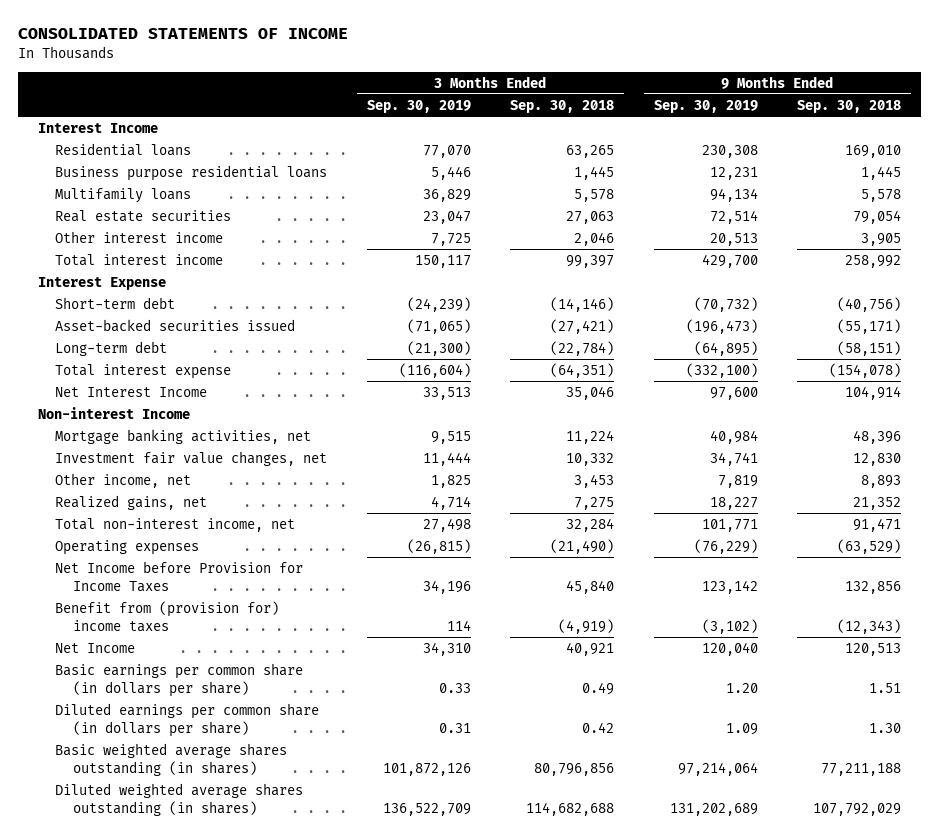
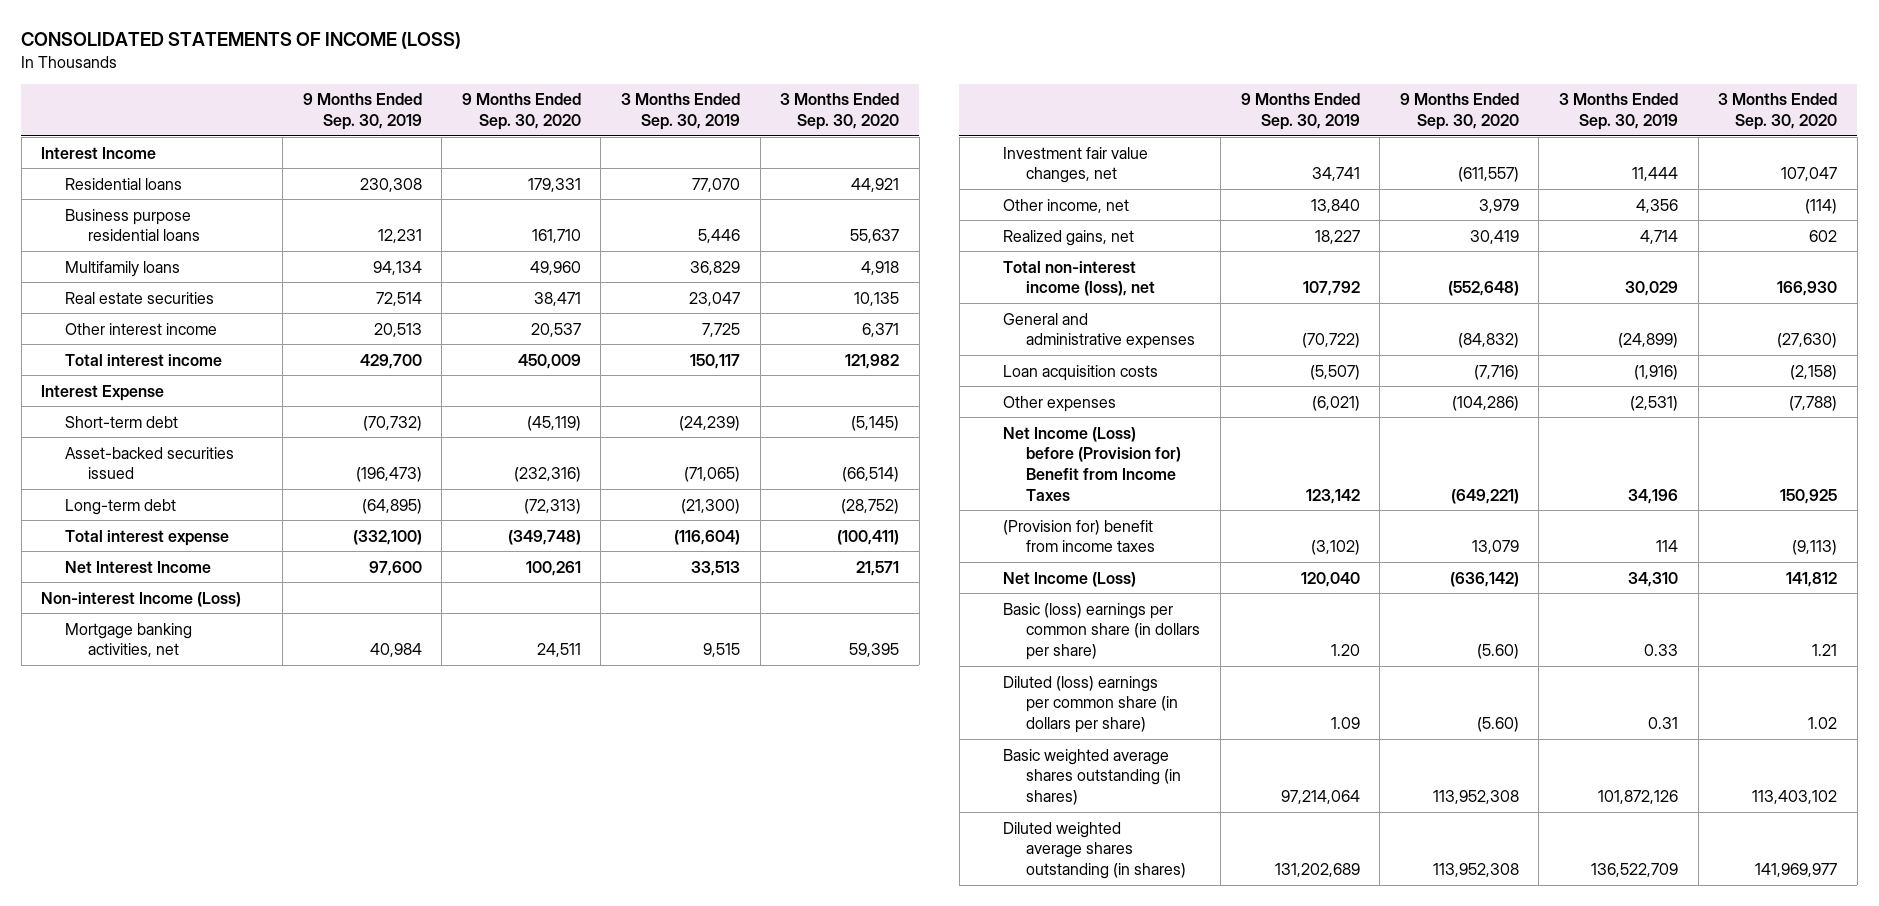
[17,28,348,40] CONSOLIDATED STATEMENTS OF INCOME -> [21,32,462,50] CONSOLIDATED STATEMENTS OF INCOME (LOSS)
[510,99,615,113] Sep. 30, 2018 -> none
[796,99,901,113] Sep. 30, 2018 -> none
none -> [461,93,581,130] 9 Months Ended Sep. 30, 2020
none -> [780,93,900,130] 3 Months Ended Sep. 30, 2020
[37,406,190,419] Non-interest Income -> [41,591,242,607] Non-interest Income (Loss)
[430,474,471,488] 1,825 -> [1635,198,1678,213] 4,356
[717,474,758,488] 7,819 -> [1310,198,1360,213] 13,840
[55,539,200,555] Operating expenses -> none
[55,517,296,532] Total non-interest income, net -> [1002,260,1156,297] Total non-interest income (loss), net
[422,517,471,532] 27,498 -> [1624,281,1678,297] 30,029
[701,518,758,532] 101,771 -> [1302,281,1360,297] 107,792
none -> [1002,312,1196,350] General and administrative expenses
none -> [1002,364,1158,381] Loan acquisition costs
none -> [1002,395,1116,412] Other expenses
[55,560,304,592] Net Income before Provision for Income Taxes -> [1002,426,1182,501] Net Income (Loss) before (Provision for) Benefit from Income Taxes
[55,600,280,632] Benefit from (provision for) income taxes -> [1002,519,1156,553] (Provision for) benefit from income taxes
[55,642,136,653] Net Income -> [1002,571,1136,587] Net Income (Loss)
[55,662,304,697] Basic earnings per common share (in dollars per share) -> [1002,602,1201,660] Basic (loss) earnings per common share (in dollars per share)
[55,702,320,737] Diluted earnings per common share (in dollars per share) -> [1002,675,1179,733] Diluted (loss) earnings per common share (in dollars per share)

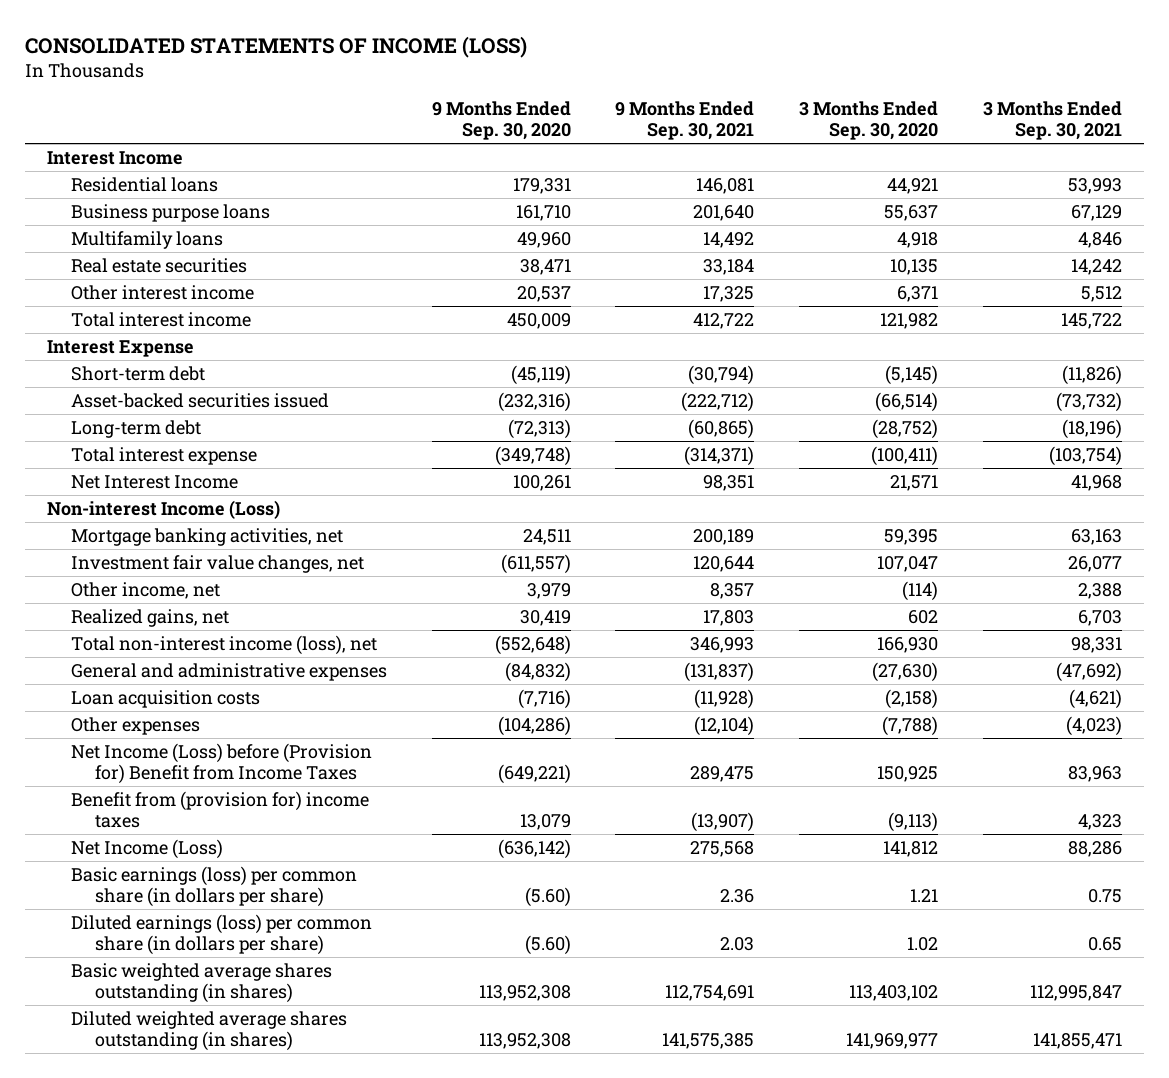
[302,93,422,130] 9 Months Ended Sep. 30, 2019 -> none
[621,93,741,130] 3 Months Ended Sep. 30, 2019 -> none
none -> [615,100,755,141] 9 Months Ended Sep. 30, 2021
none -> [982,100,1122,141] 3 Months Ended Sep. 30, 2021
[64,208,201,242] Business purpose residential loans -> [70,203,270,222] Business purpose loans
[1002,519,1156,553] (Provision for) benefit from income taxes -> [70,790,369,829] Benefit from (provision for) income taxes
[1002,602,1201,660] Basic (loss) earnings per common share (in dollars per share) -> [70,865,357,908] Basic earnings (loss) per common share (in dollars per share)
[1002,675,1179,733] Diluted (loss) earnings per common share (in dollars per share) -> [70,913,372,956] Diluted earnings (loss) per common share (in dollars per share)

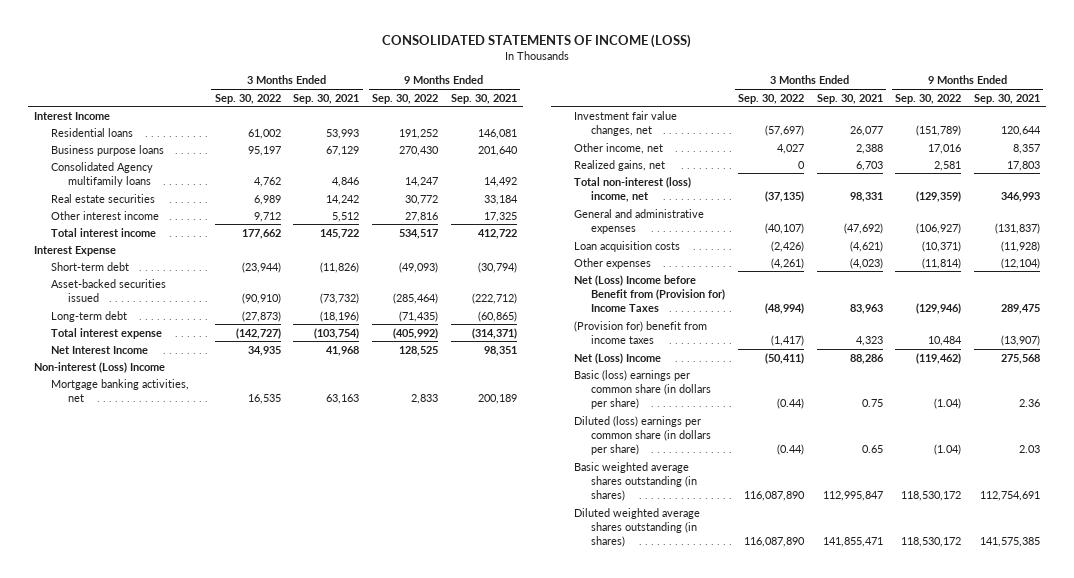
[431,100,571,141] 9 Months Ended Sep. 30, 2020 -> none
[799,100,939,141] 3 Months Ended Sep. 30, 2020 -> none
none -> [214,93,281,104] Sep. 30, 2022
none -> [372,93,439,104] Sep. 30, 2022
[70,230,223,249] Multifamily loans -> [51,161,154,188] Consolidated Agency multifamily loans
[47,499,281,519] Non-interest Income (Loss) -> [34,361,166,373] Non-interest (Loss) Income
[70,634,377,655] Total non-interest income (loss), net -> [574,176,692,203] Total non-interest (loss) income, net
[70,742,372,785] Net Income (Loss) before (Provision for) Benefit from Income Taxes -> [574,274,726,313] Net (Loss) Income before Benefit from (Provision for) Income Taxes
[70,790,369,829] Benefit from (provision for) income taxes -> [574,320,708,345] (Provision for) benefit from income taxes
[70,838,223,859] Net Income (Loss) -> [574,352,662,364] Net (Loss) Income
[70,865,357,908] Basic earnings (loss) per common share (in dollars per share) -> [574,369,712,410] Basic (loss) earnings per common share (in dollars per share)
[70,913,372,956] Diluted earnings (loss) per common share (in dollars per share) -> [574,415,712,456] Diluted (loss) earnings per common share (in dollars per share)

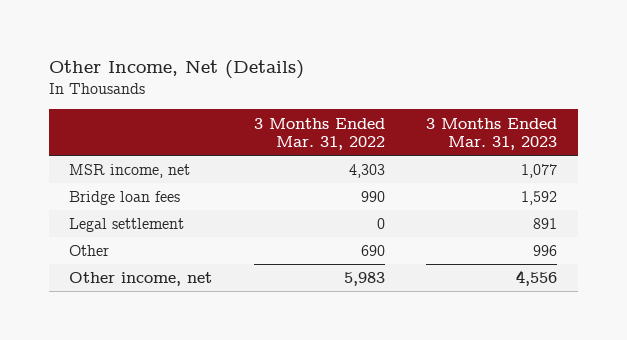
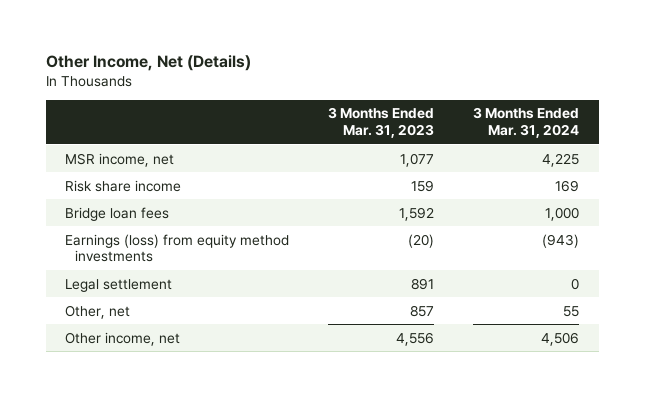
[253,117,385,151] 3 Months Ended Mar. 31, 2022 -> none
none -> [473,107,580,138] 3 Months Ended Mar. 31, 2024
none -> [65,179,182,192] Risk share income
none -> [65,233,290,262] Earnings (loss) from equity method investments
[69,245,110,257] Other -> [65,304,131,319] Other, net
[533,245,558,257] 996 -> [410,304,435,317] 857

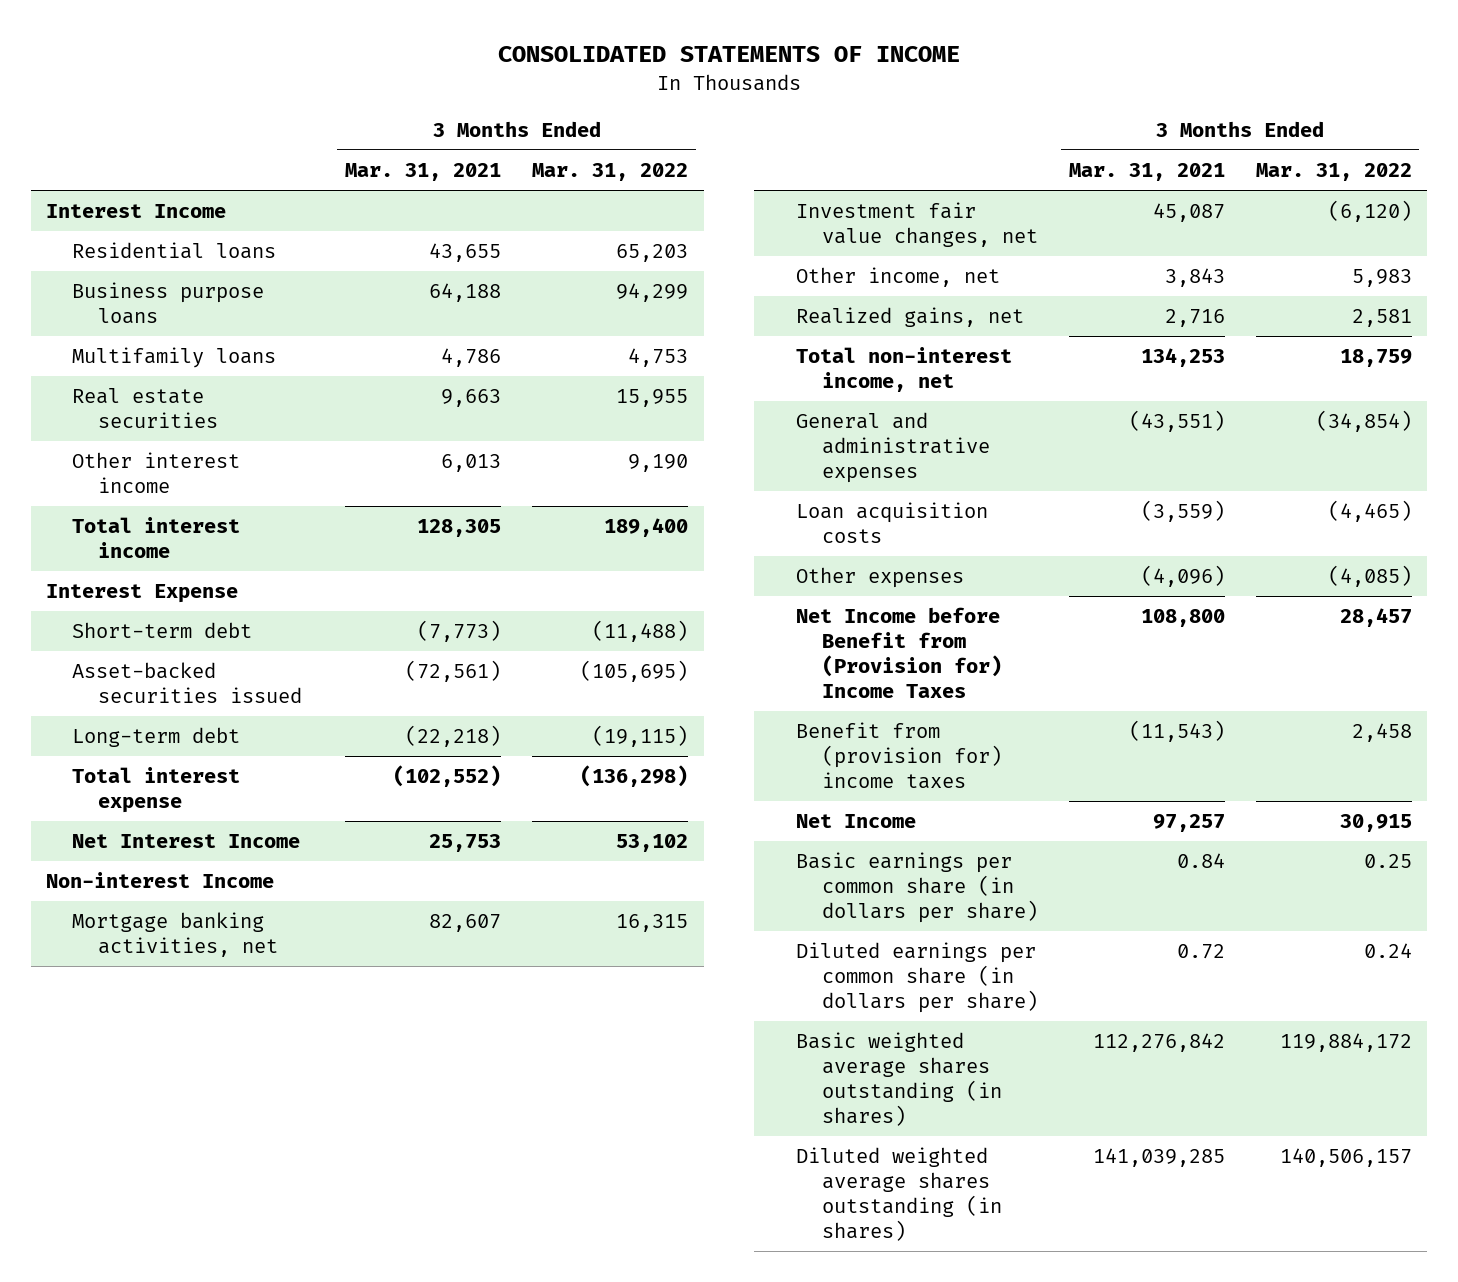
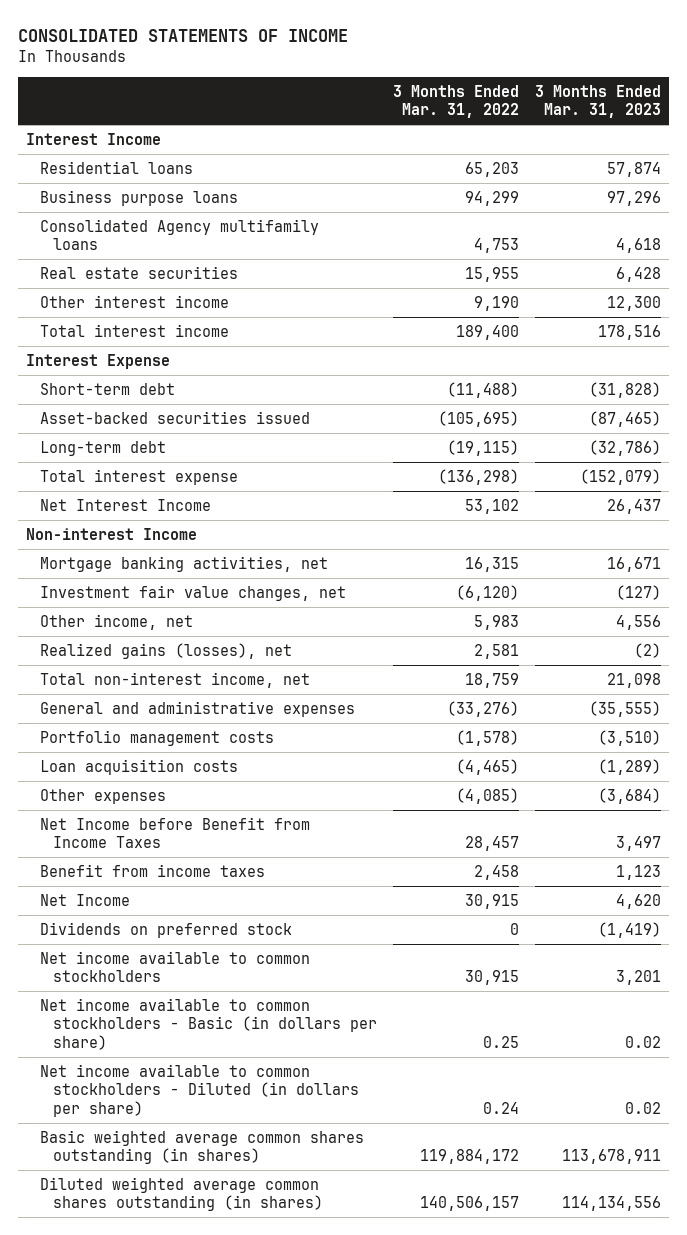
[345,163,502,182] Mar. 31, 2021 -> none
none -> [535,84,662,119] 3 Months Ended Mar. 31, 2023
[72,347,277,369] Multifamily loans -> [39,218,319,251] Consolidated Agency multifamily loans
[795,307,1024,328] Realized gains, net -> [39,642,292,659] Realized gains (losses), net
[1315,410,1412,433] (34,854) -> [447,700,520,717] (33,276)
none -> [39,729,274,746] Portfolio management costs
[795,607,1002,698] Net Income before Benefit from (Provision for) Income Taxes -> [39,816,310,849] Net Income before Benefit from Income Taxes
[795,722,1002,789] Benefit from (provision for) income taxes -> [39,863,265,877] Benefit from income taxes
none -> [39,921,292,938] Dividends on preferred stock
none -> [39,950,310,983] Net income available to common stockholders
[795,852,1038,923] Basic earnings per common share (in dollars per share) -> [39,997,378,1050] Net income available to common stockholders - Basic (in dollars per share)
[795,942,1038,1013] Diluted earnings per common share (in dollars per share) -> [39,1063,360,1117] Net income available to common stockholders - Diluted (in dollars per share)
[795,1032,1002,1126] Basic weighted average shares outstanding (in shares) -> [39,1129,364,1165] Basic weighted average common shares outstanding (in shares)
[795,1147,1002,1241] Diluted weighted average shares outstanding (in shares) -> [39,1176,324,1212] Diluted weighted average common shares outstanding (in shares)

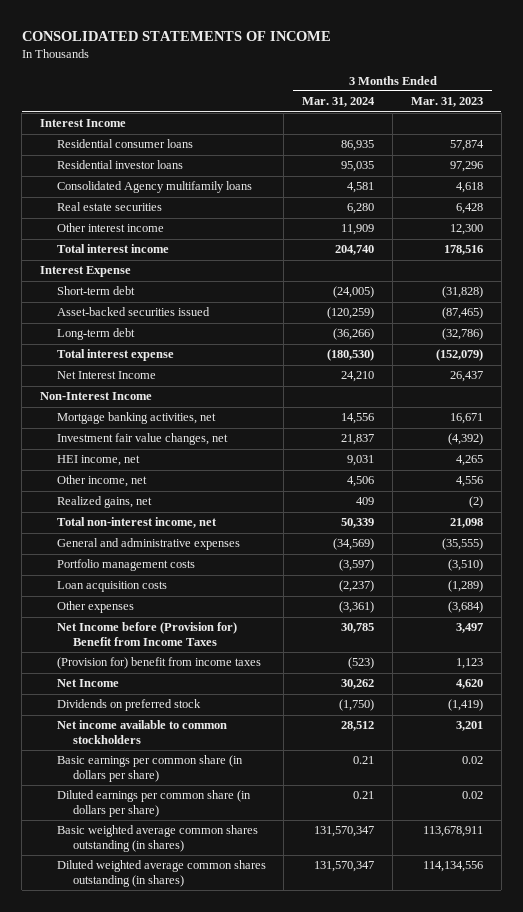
[393,84,520,119] 3 Months Ended Mar. 31, 2022 -> none
none -> [302,97,376,108] Mar. 31, 2024
[39,160,193,174] Residential loans -> [56,139,193,149] Residential consumer loans
[39,189,238,206] Business purpose loans -> [56,160,183,170] Residential investor loans
[26,527,198,540] Non-interest Income -> [40,392,153,401] Non-Interest Income
[616,584,662,600] (127) -> [447,433,483,446] (4,392)
none -> [56,455,140,467] HEI income, net
[39,642,292,659] Realized gains (losses), net -> [56,496,152,509] Realized gains, net
[39,816,310,849] Net Income before Benefit from Income Taxes -> [56,622,237,646] Net Income before (Provision for) Benefit from Income Taxes
[39,863,265,877] Benefit from income taxes -> [56,657,261,670] (Provision for) benefit from income taxes
[39,997,378,1050] Net income available to common stockholders - Basic (in dollars per share) -> [56,755,243,782] Basic earnings per common share (in dollars per share)
[39,1063,360,1117] Net income available to common stockholders - Diluted (in dollars per share) -> [56,790,251,817] Diluted earnings per common share (in dollars per share)

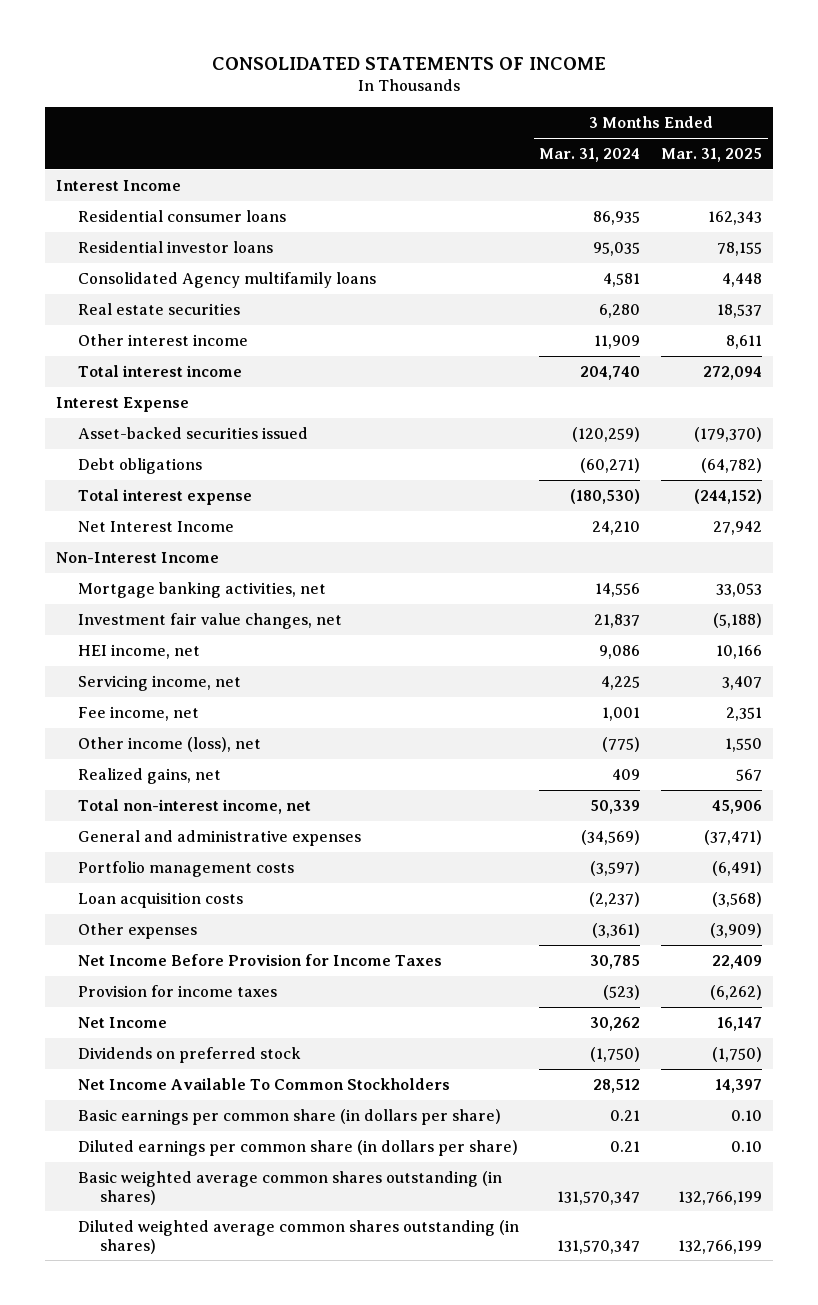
[410,97,483,108] Mar. 31, 2023 -> none
none -> [661,147,763,162] Mar. 31, 2025
[56,286,135,296] Short-term debt -> none
[56,328,135,341] Long-term debt -> [77,457,202,474] Debt obligations
[333,328,375,341] (36,266) -> [580,457,641,473] (60,271)
[347,455,375,467] 9,031 -> [599,644,641,659] 9,086
none -> [77,674,241,691] Servicing income, net
none -> [77,705,199,721] Fee income, net
[56,475,147,488] Other income, net -> [77,736,261,752] Other income (loss), net
[347,476,375,488] 4,506 -> [602,736,641,752] (775)
[56,622,237,646] Net Income before (Provision for) Benefit from Income Taxes -> [77,953,442,966] Net Income Before Provision for Income Taxes
[56,657,261,670] (Provision for) benefit from income taxes -> [77,984,277,997] Provision for income taxes
[56,720,227,744] Net income available to common stockholders -> [77,1077,450,1090] Net Income Available To Common Stockholders

